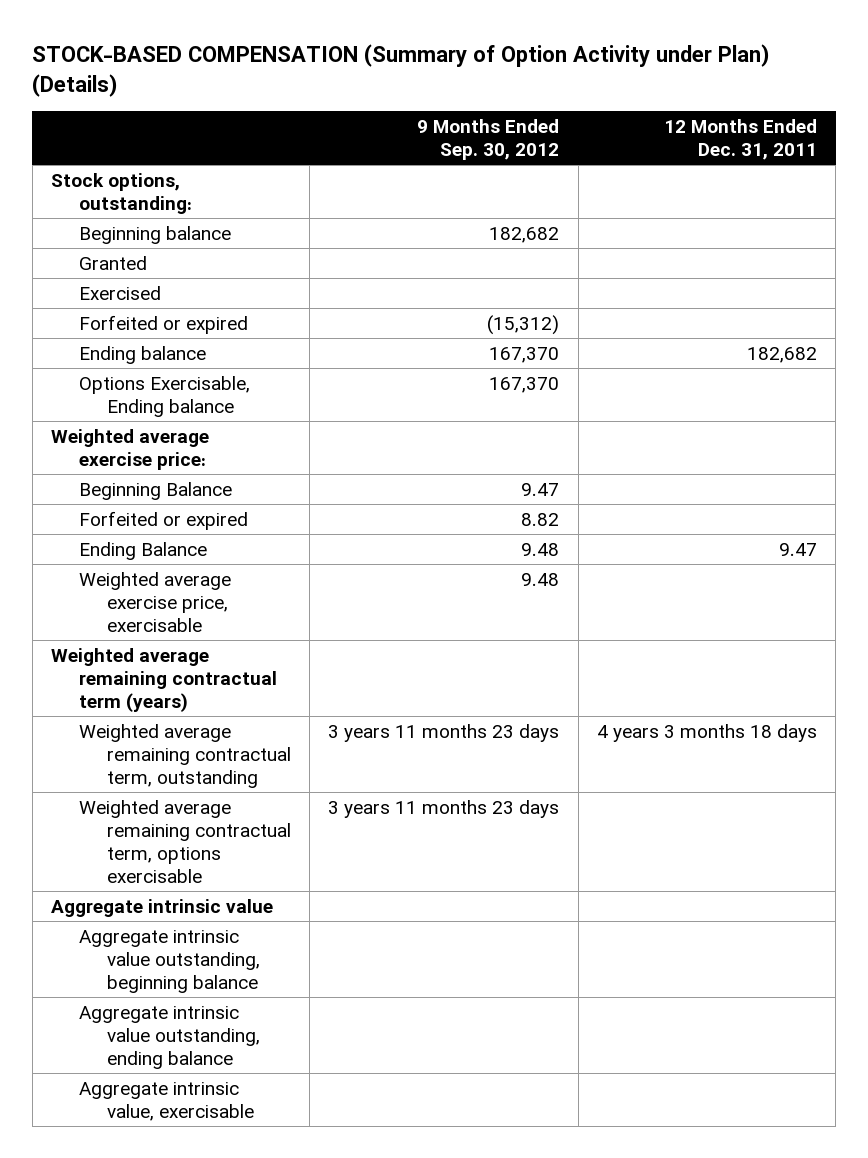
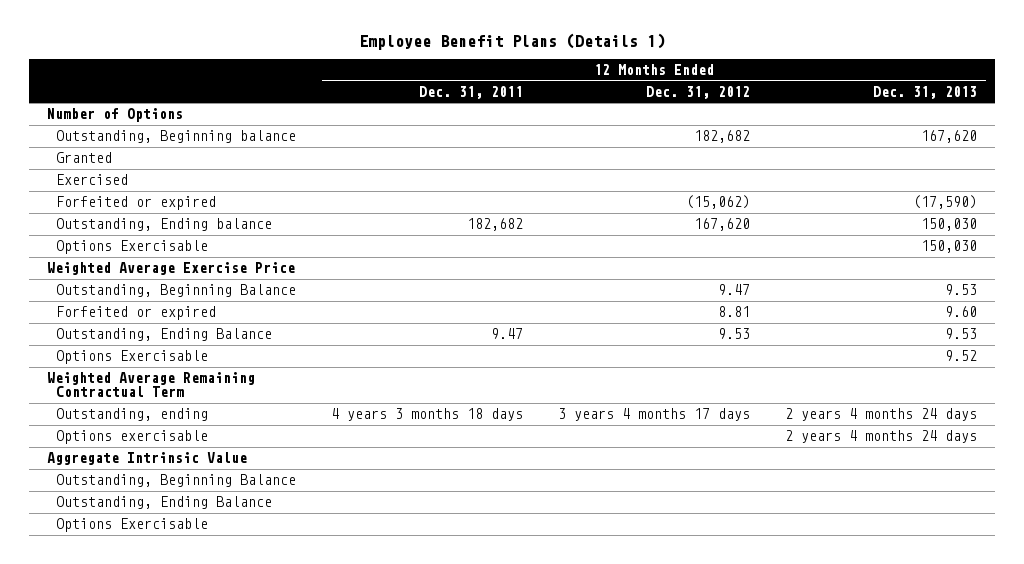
[32,43,771,97] STOCK-BASED COMPENSATION (Summary of Option Activity under Plan) (Details) -> [358,33,665,51] Employee Benefit Plans (Details 1)
[417,118,560,160] 9 Months Ended Sep. 30, 2012 -> none
none -> [646,85,751,99] Dec. 31, 2012
none -> [873,85,978,99] Dec. 31, 2013
[50,172,192,214] Stock options, outstanding: -> [46,108,183,123] Number of Options
[78,225,231,244] Beginning balance -> [56,130,297,144] Outstanding, Beginning balance
[78,345,206,364] Ending balance -> [56,218,273,232] Outstanding, Ending balance
[78,375,250,417] Options Exercisable, Ending balance -> [56,240,209,255] Options Exercisable
[50,428,209,470] Weighted average exercise price: -> [46,262,295,276] Weighted Average Exercise Price
[78,481,232,500] Beginning Balance -> [56,284,297,298] Outstanding, Beginning Balance
[78,541,207,560] Ending Balance -> [56,328,273,342] Outstanding, Ending Balance
[78,571,231,632] Weighted average exercise price, exercisable -> [56,350,209,365] Options Exercisable
[50,647,277,712] Weighted average remaining contractual term (years) -> [46,372,255,398] Weighted Average Remaining Contractual Term
[78,723,291,788] Weighted average remaining contractual term, outstanding -> [56,408,209,422] Outstanding, ending
[78,799,291,883] Weighted average remaining contractual term, options exercisable -> [56,430,209,445] Options exercisable
[50,898,273,917] Aggregate intrinsic value -> [46,452,247,466] Aggregate Intrinsic Value
[78,929,260,993] Aggregate intrinsic value outstanding, beginning balance -> [56,474,297,488] Outstanding, Beginning Balance
[78,1005,260,1069] Aggregate intrinsic value outstanding, ending balance -> [56,496,273,510] Outstanding, Ending Balance
[78,1081,254,1121] Aggregate intrinsic value, exercisable -> [56,518,209,533] Options Exercisable

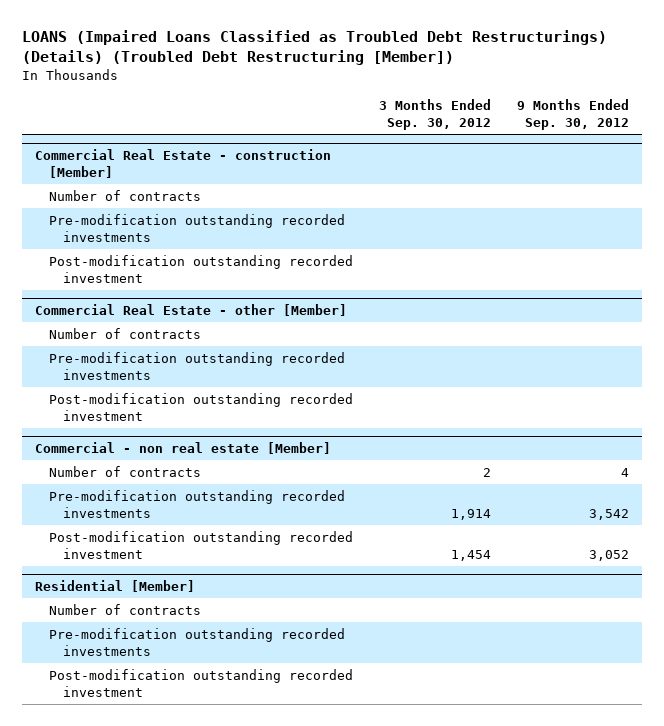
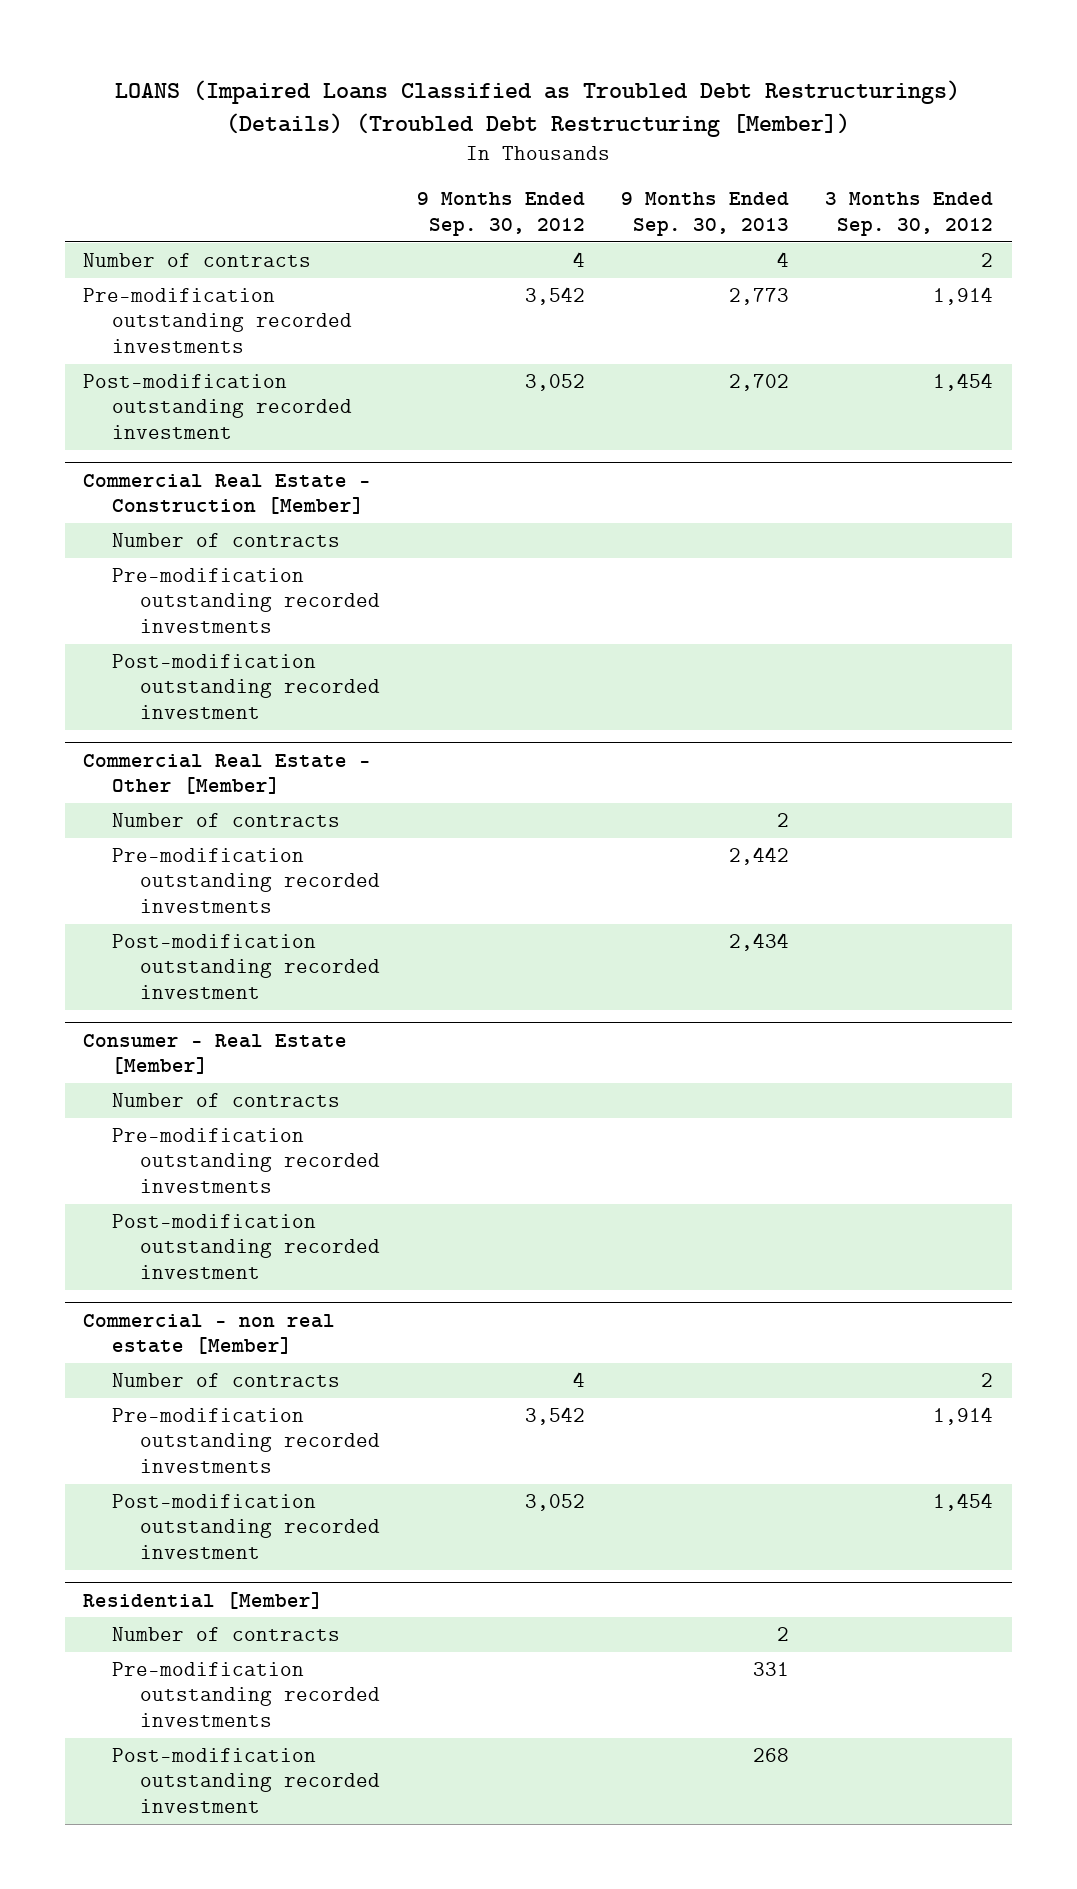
none -> [620,192,789,236] 9 Months Ended Sep. 30, 2013
none -> [83,252,312,267] Number of contracts
none -> [83,287,352,353] Pre-modification outstanding recorded investments
none -> [83,373,352,439] Post-modification outstanding recorded investment
[34,149,331,179] Commercial Real Estate - construction [Member] -> [83,473,372,515] Commercial Real Estate - Construction [Member]
[34,304,347,317] Commercial Real Estate - other [Member] -> [83,753,372,795] Commercial Real Estate - Other [Member]
none -> [83,1033,348,1075] Consumer - Real Estate [Member]
none -> [111,1092,340,1107] Number of contracts
none -> [111,1127,381,1193] Pre-modification outstanding recorded investments
none -> [111,1213,381,1279] Post-modification outstanding recorded investment

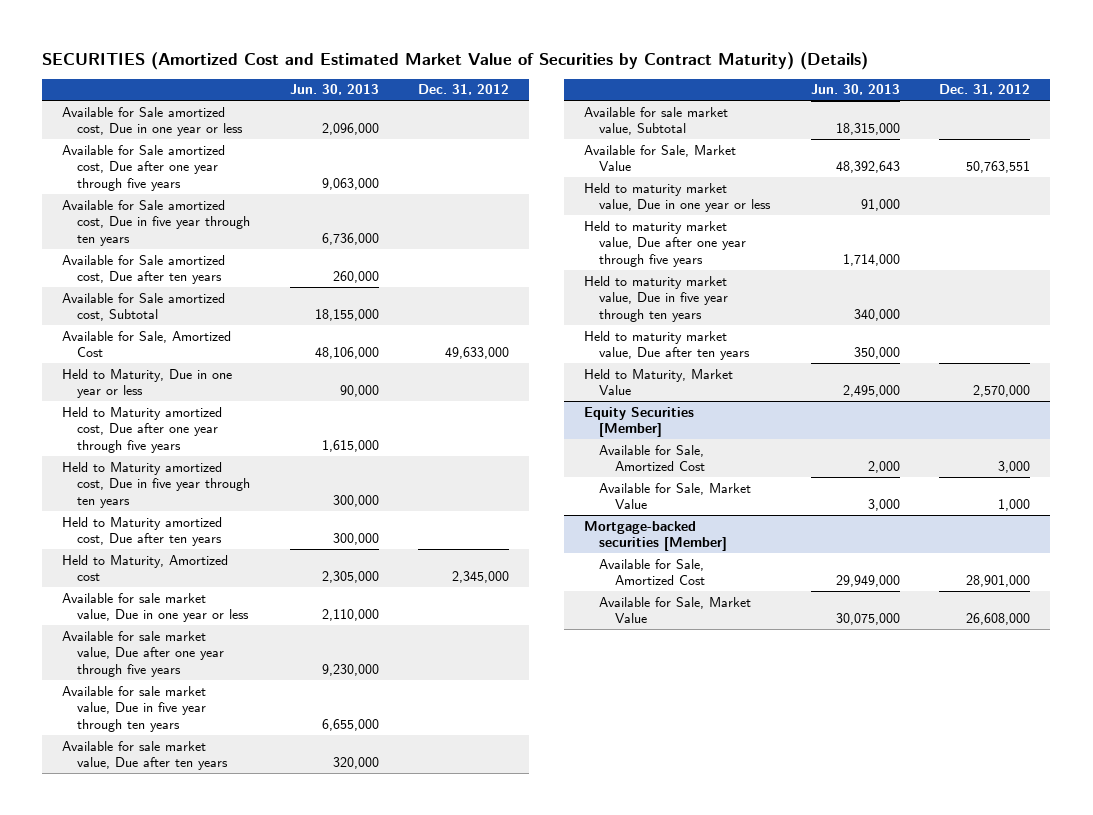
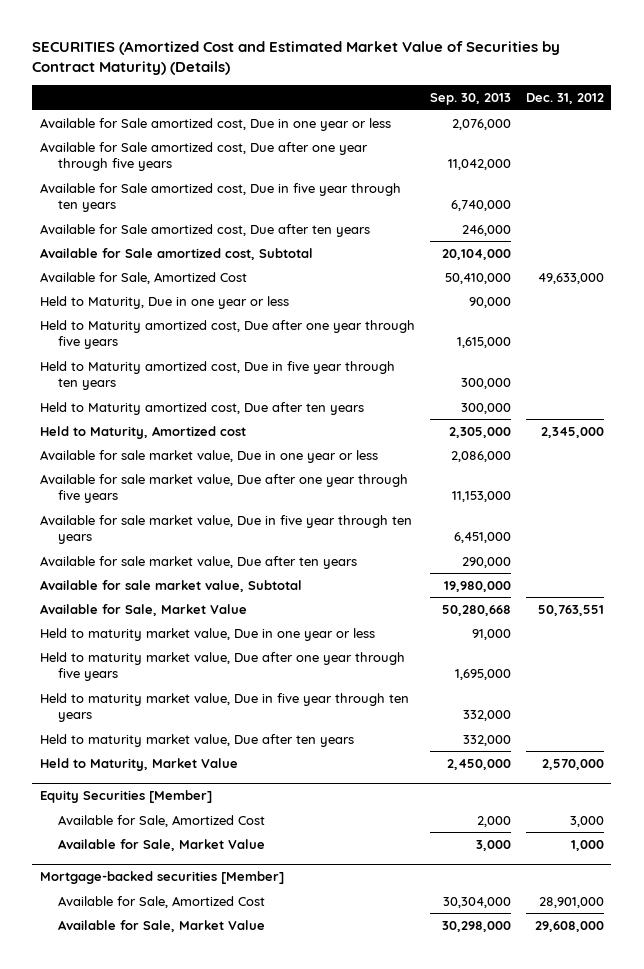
[289,84,379,96] Jun. 30, 2013 -> none
none -> [429,93,511,106] Sep. 30, 2013
[966,613,1031,626] 26,608,000 -> [534,920,604,932] 29,608,000

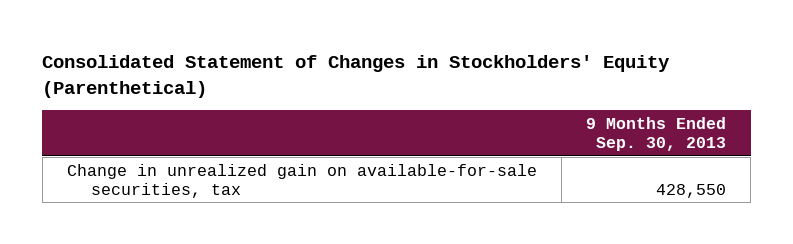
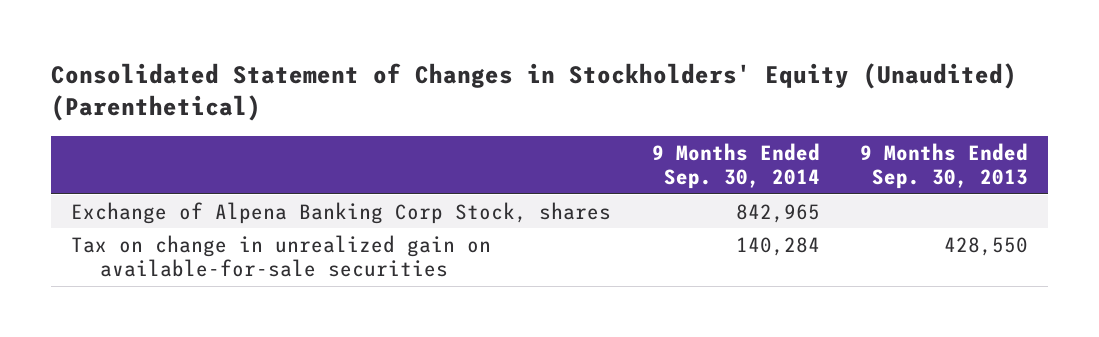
[42,55,671,98] Consolidated Statement of Changes in Stockholders' Equity (Parenthetical) -> [51,63,1018,122] Consolidated Statement of Changes in Stockholders' Equity (Unaudited) (Parenthetical)
none -> [651,142,820,190] 9 Months Ended Sep. 30, 2014
none -> [71,201,612,224] Exchange of Alpena Banking Corp Stock, shares
[66,163,537,198] Change in unrealized gain on available-for-sale securities, tax -> [71,234,492,278] Tax on change in unrealized gain on available-for-sale securities

